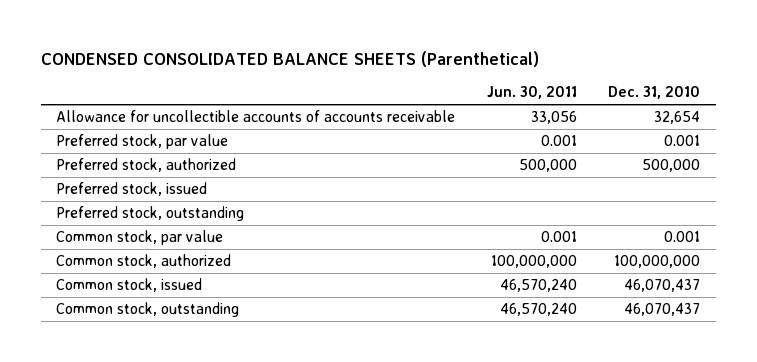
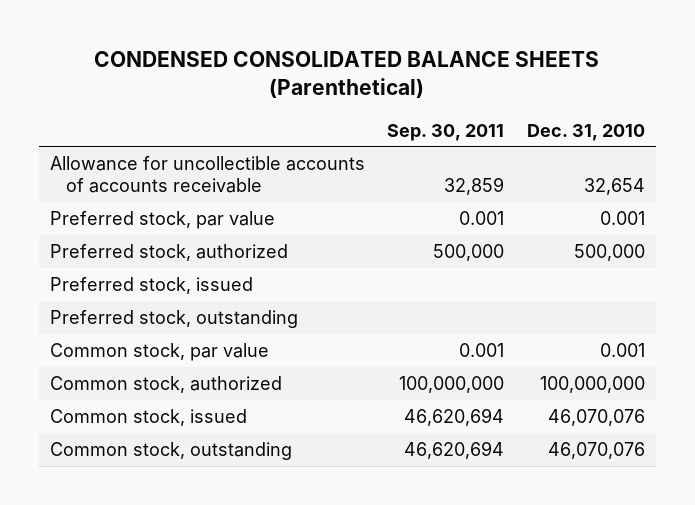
[486,86,577,100] Jun. 30, 2011 -> none
none -> [387,123,505,141] Sep. 30, 2011
[624,279,701,293] 46,070,437 -> [547,408,645,426] 46,070,076
[624,303,701,317] 46,070,437 -> [547,441,645,459] 46,070,076

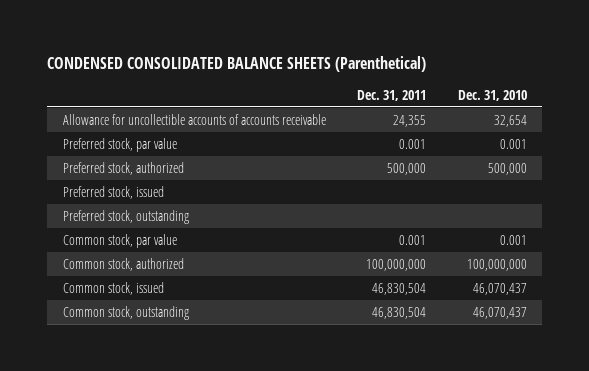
[387,123,505,141] Sep. 30, 2011 -> none
none -> [357,89,427,101] Dec. 31, 2011
[547,408,645,426] 46,070,076 -> [472,282,527,295] 46,070,437
[547,441,645,459] 46,070,076 -> [472,306,527,319] 46,070,437

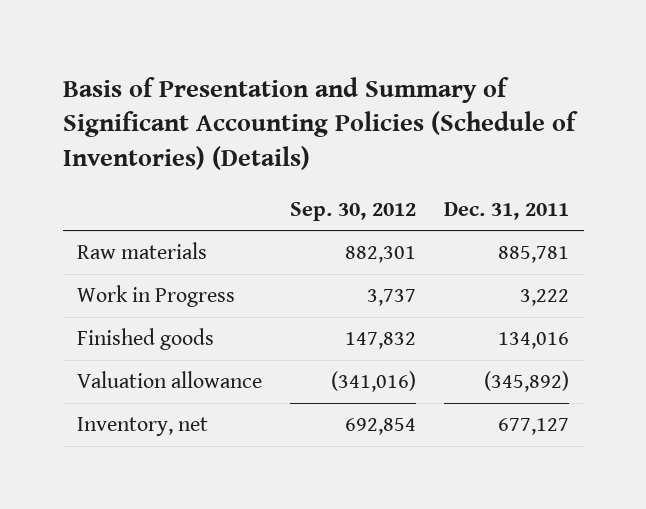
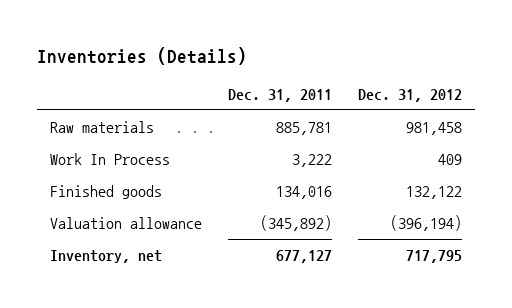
[62,76,578,170] Basis of Presentation and Summary of Significant Accounting Policies (Schedule of Inventories) (Details) -> [37,46,248,65] Inventories (Details)
[290,201,417,221] Sep. 30, 2012 -> none
none -> [358,88,463,102] Dec. 31, 2012
[76,285,235,308] Work in Progress -> [50,152,171,165] Work In Process

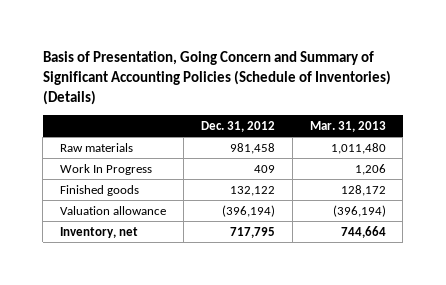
[37,46,248,65] Inventories (Details) -> [42,51,391,106] Basis of Presentation, Going Concern and Summary of Significant Accounting Policies (Schedule of Inventories) (Details)
[228,88,333,102] Dec. 31, 2011 -> none
none -> [309,120,386,132] Mar. 31, 2013
[50,152,171,165] Work In Process -> [59,163,152,175] Work In Progress

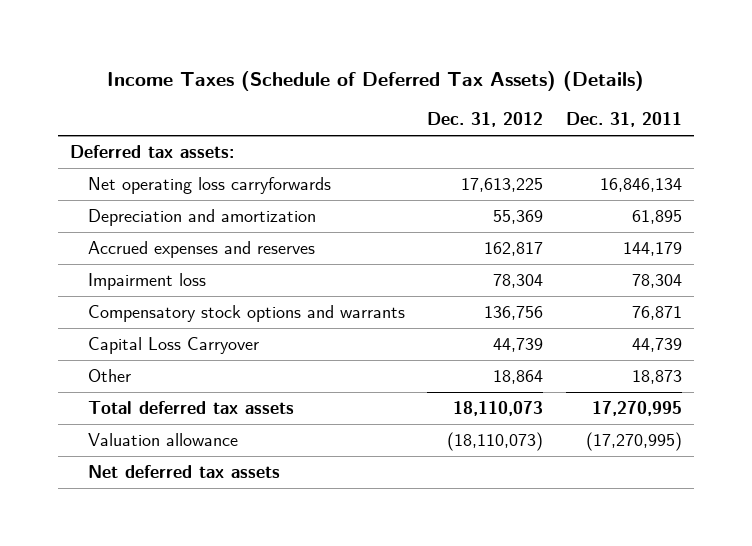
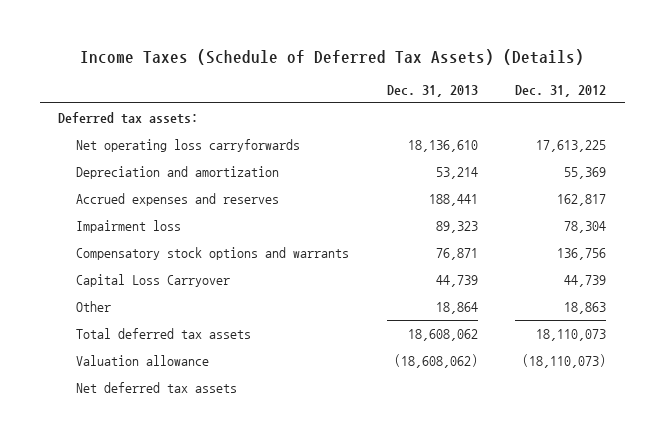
[566,112,683,128] Dec. 31, 2011 -> none
none -> [386,84,478,97] Dec. 31, 2013
[493,370,544,385] 18,864 -> [564,302,607,315] 18,863

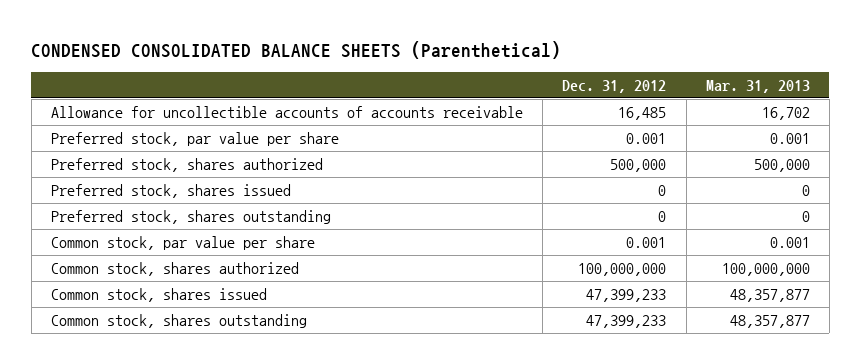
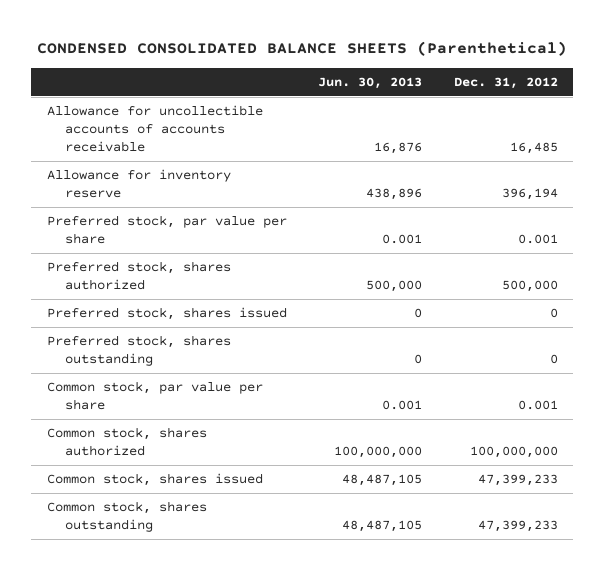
[705,79,810,93] Mar. 31, 2013 -> none
none -> [318,76,423,89] Jun. 30, 2013
none -> [46,169,231,199] Allowance for inventory reserve

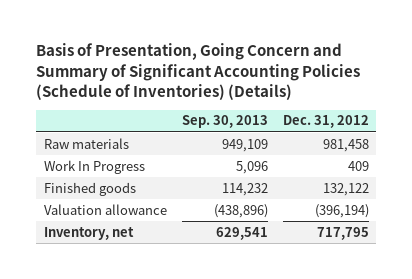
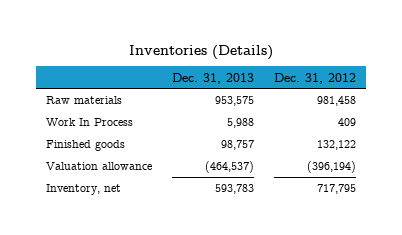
[36,43,361,100] Basis of Presentation, Going Concern and Summary of Significant Accounting Policies (Schedule of Inventories) (Details) -> [129,44,274,60] Inventories (Details)
[181,115,268,129] Sep. 30, 2013 -> none
none -> [172,72,255,84] Dec. 31, 2013
[43,159,145,174] Work In Progress -> [46,118,134,127] Work In Process

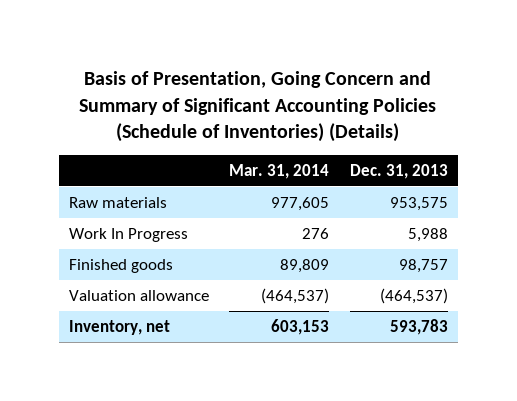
[129,44,274,60] Inventories (Details) -> [79,71,437,143] Basis of Presentation, Going Concern and Summary of Significant Accounting Policies (Schedule of Inventories) (Details)
[274,72,357,84] Dec. 31, 2012 -> none
none -> [229,164,330,180] Mar. 31, 2014
[46,118,134,127] Work In Process -> [69,227,189,242] Work In Progress

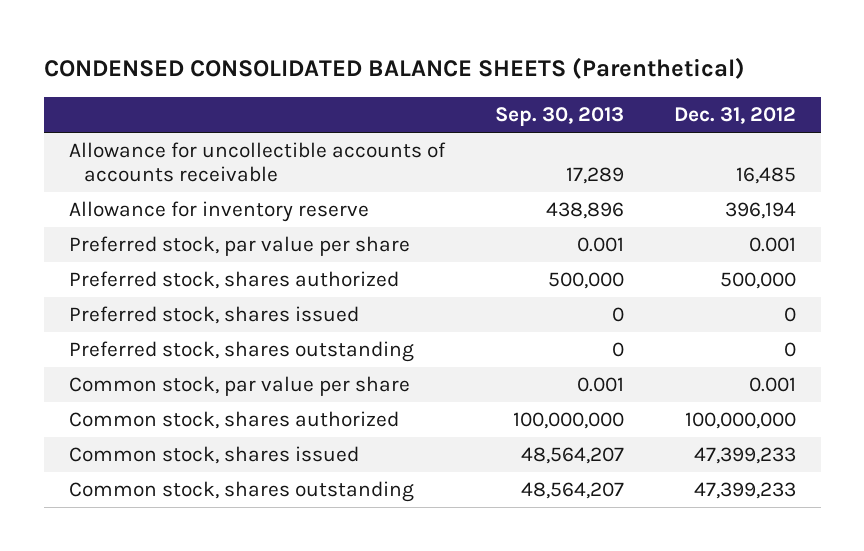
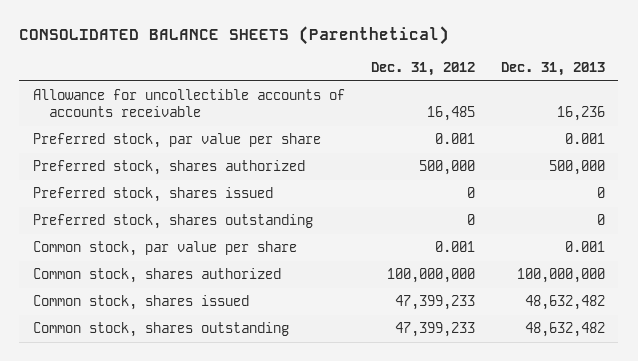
[43,57,745,80] CONDENSED CONSOLIDATED BALANCE SHEETS (Parenthetical) -> [19,26,450,46] CONSOLIDATED BALANCE SHEETS (Parenthetical)
[494,107,624,127] Sep. 30, 2013 -> none
none -> [501,62,606,77] Dec. 31, 2013
[68,200,369,222] Allowance for inventory reserve -> none

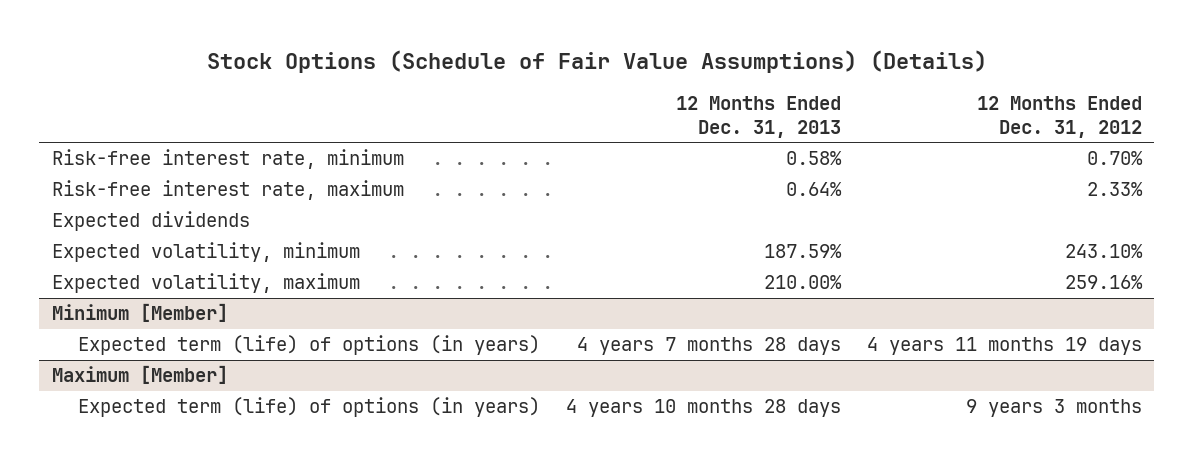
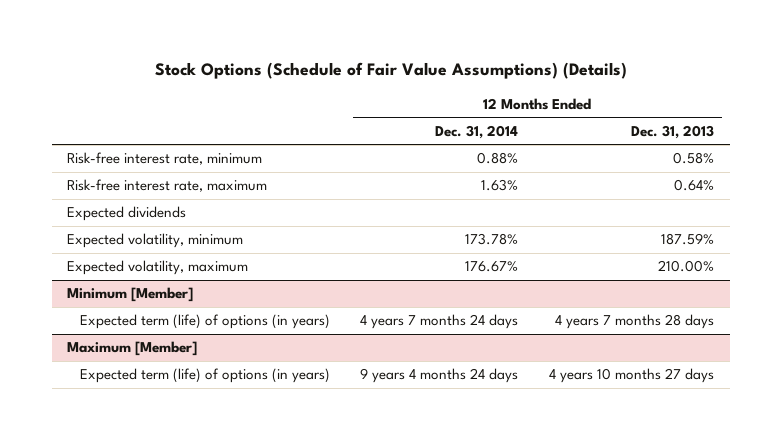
[976,96,1142,138] 12 Months Ended Dec. 31, 2012 -> none
none -> [435,124,519,139] Dec. 31, 2014
[565,399,841,418] 4 years 10 months 28 days -> [549,368,715,384] 4 years 10 months 27 days

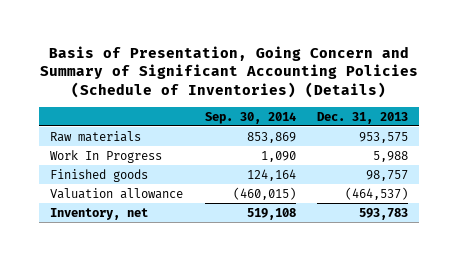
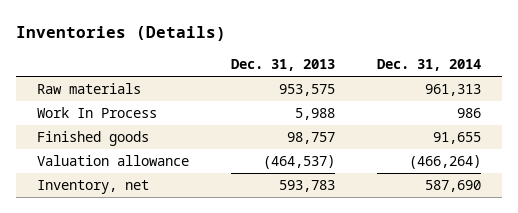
[40,45,419,98] Basis of Presentation, Going Concern and Summary of Significant Accounting Policies (Schedule of Inventories) (Details) -> [16,26,227,42] Inventories (Details)
[204,111,296,124] Sep. 30, 2014 -> none
none -> [377,59,482,72] Dec. 31, 2014
[49,149,162,163] Work In Progress -> [37,107,158,119] Work In Process

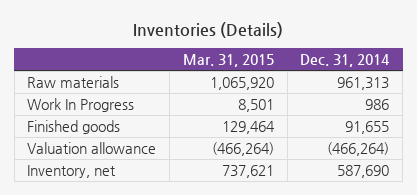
[231,59,336,72] Dec. 31, 2013 -> none
none -> [182,53,274,67] Mar. 31, 2015
[37,107,158,119] Work In Process -> [27,97,135,112] Work In Progress

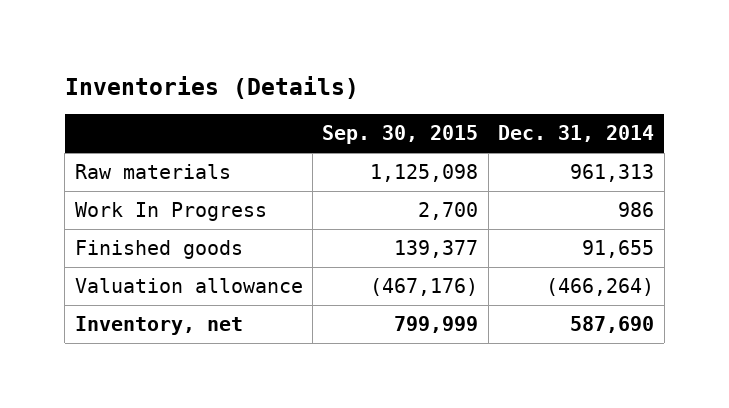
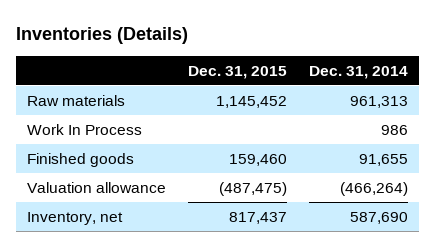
[322,125,479,145] Sep. 30, 2015 -> none
none -> [188,65,288,79] Dec. 31, 2015
[74,202,267,222] Work In Progress -> [27,123,143,135] Work In Process

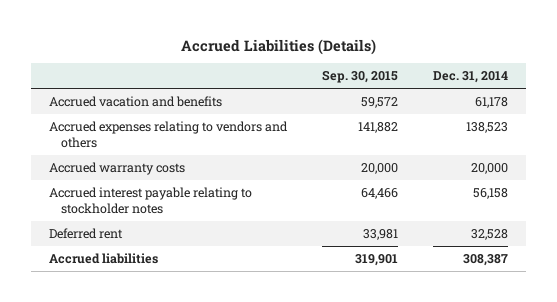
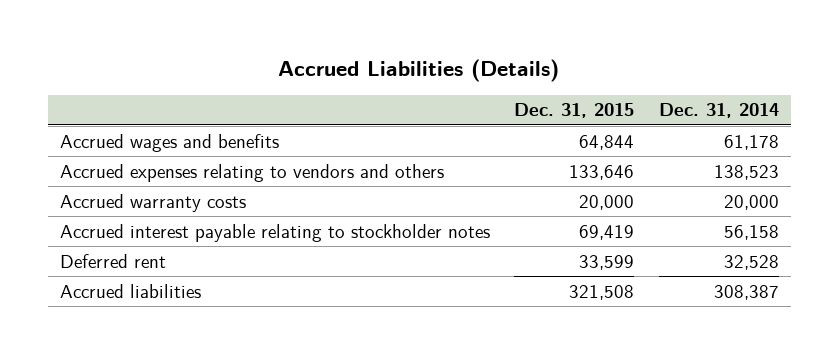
[322,70,399,84] Sep. 30, 2015 -> none
none -> [514,103,635,119] Dec. 31, 2015
[48,95,222,107] Accrued vacation and benefits -> [59,133,279,152] Accrued wages and benefits

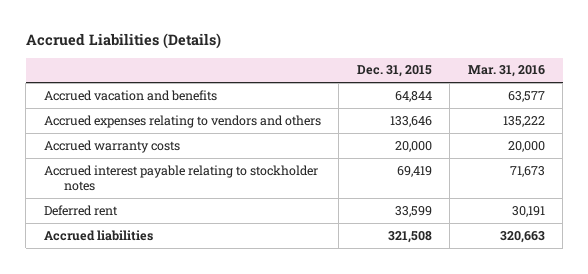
[658,103,779,119] Dec. 31, 2014 -> none
none -> [467,65,545,78] Mar. 31, 2016
[59,133,279,152] Accrued wages and benefits -> [43,89,217,101] Accrued vacation and benefits

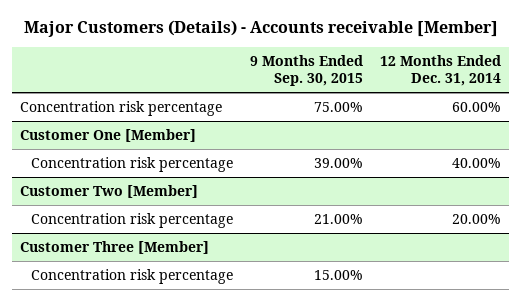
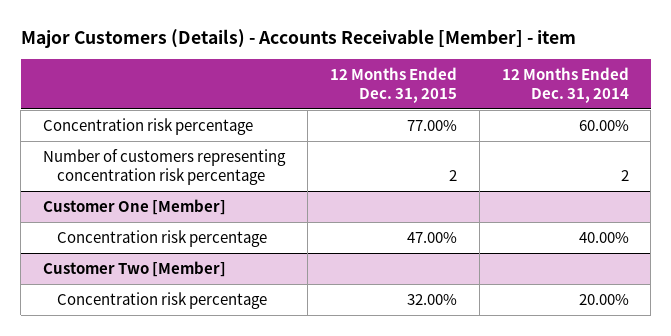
[23,20,498,38] Major Customers (Details) - Accounts receivable [Member] -> [20,28,576,48] Major Customers (Details) - Accounts Receivable [Member] - item
[250,55,364,87] 9 Months Ended Sep. 30, 2015 -> none
none -> [329,66,457,103] 12 Months Ended Dec. 31, 2015
none -> [42,148,286,186] Number of customers representing concentration risk percentage
[20,240,210,254] Customer Three [Member] -> none
[31,268,234,284] Concentration risk percentage -> none

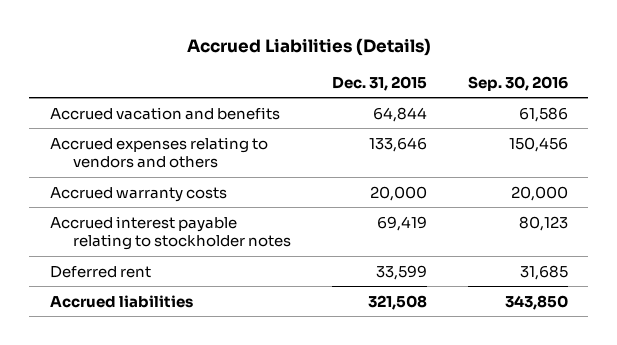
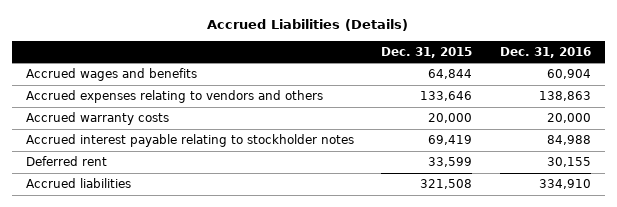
[467,75,568,91] Sep. 30, 2016 -> none
none -> [499,46,591,58] Dec. 31, 2016
[49,106,280,120] Accrued vacation and benefits -> [25,68,197,82] Accrued wages and benefits

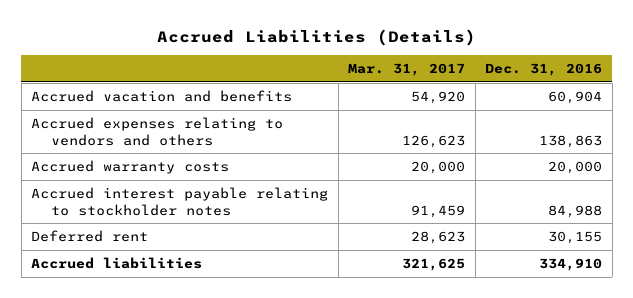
[381,46,473,58] Dec. 31, 2015 -> none
none -> [348,62,466,76] Mar. 31, 2017
[25,68,197,82] Accrued wages and benefits -> [31,90,293,103] Accrued vacation and benefits

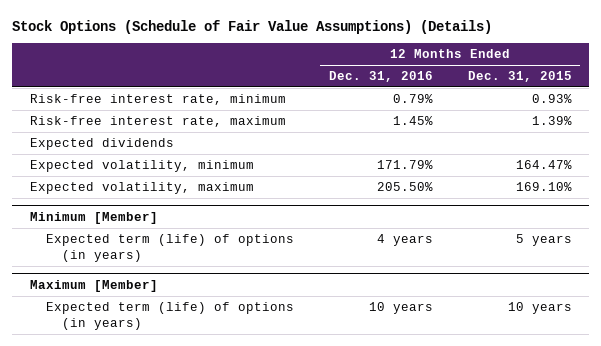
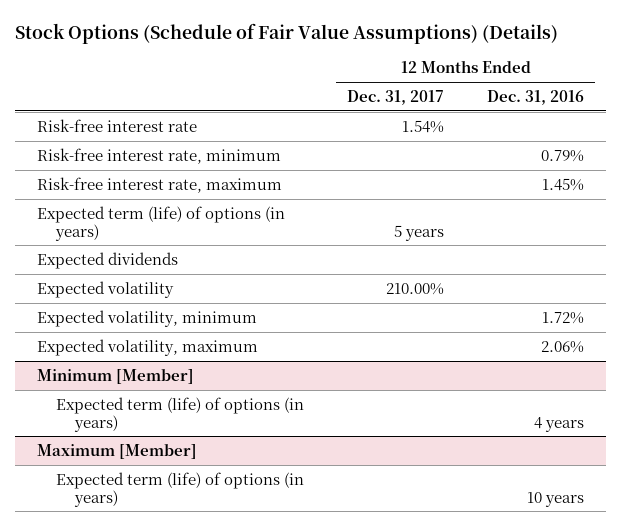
[467,71,572,83] Dec. 31, 2015 -> none
none -> [347,90,445,106] Dec. 31, 2017
none -> [36,118,197,132] Risk-free interest rate
none -> [36,205,285,241] Expected term (life) of options (in years)
none -> [36,280,174,298] Expected volatility
[376,159,433,169] 171.79% -> [542,311,585,324] 1.72%
[376,181,433,191] 205.50% -> [541,340,585,353] 2.06%

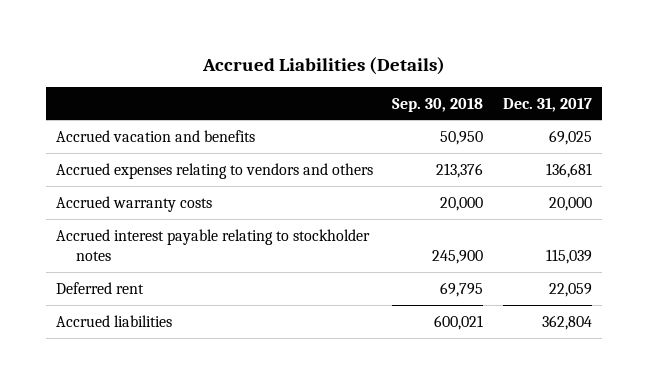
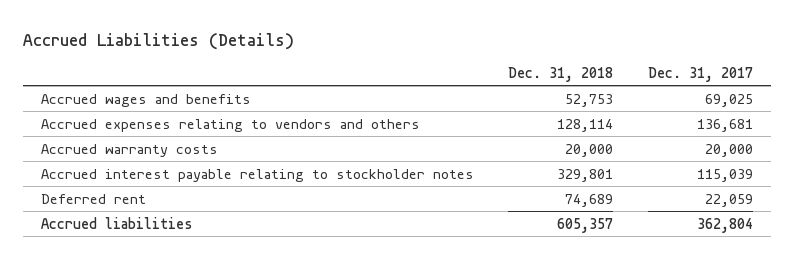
[392,97,484,112] Sep. 30, 2018 -> none
none -> [508,66,614,82] Dec. 31, 2018
[55,129,255,142] Accrued vacation and benefits -> [40,93,251,107] Accrued wages and benefits

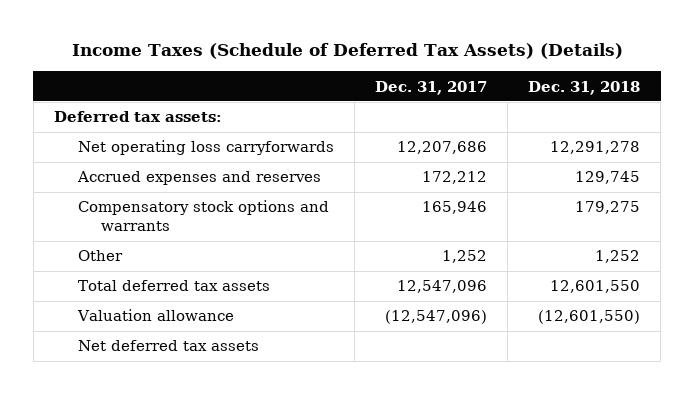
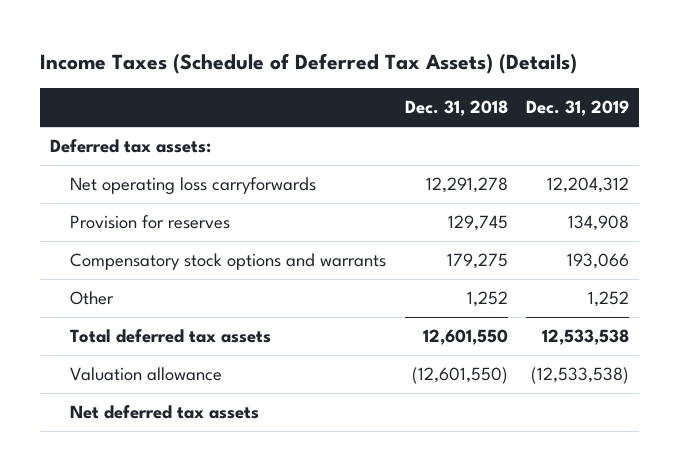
[375,80,488,95] Dec. 31, 2017 -> none
none -> [526,100,630,117] Dec. 31, 2019
[76,171,321,186] Accrued expenses and reserves -> [69,215,230,230] Provision for reserves

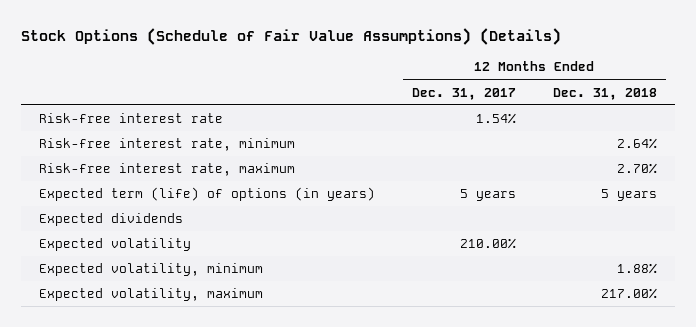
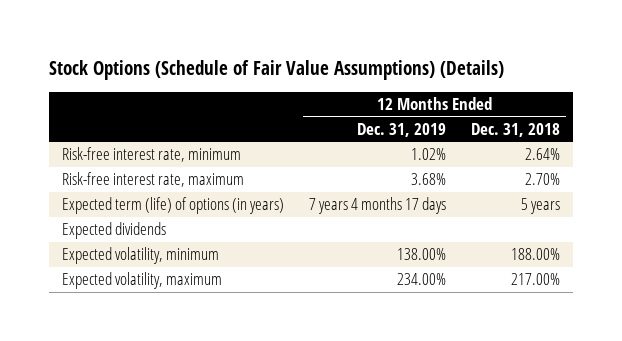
[412,87,517,100] Dec. 31, 2017 -> none
none -> [356,122,446,137] Dec. 31, 2019
[39,113,224,124] Risk-free interest rate -> none
[39,238,192,252] Expected volatility -> none
[616,263,657,275] 1.88% -> [511,248,561,261] 188.00%

